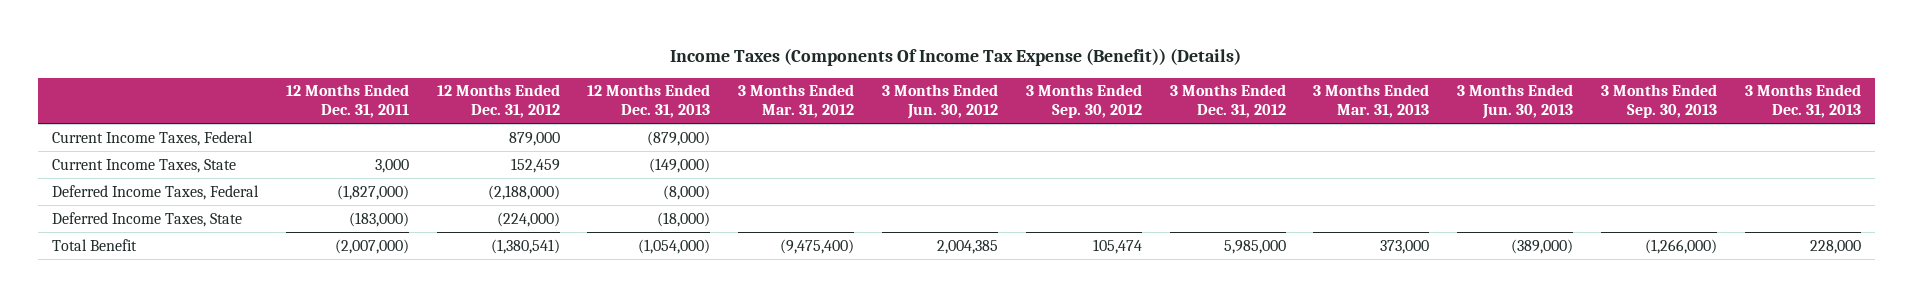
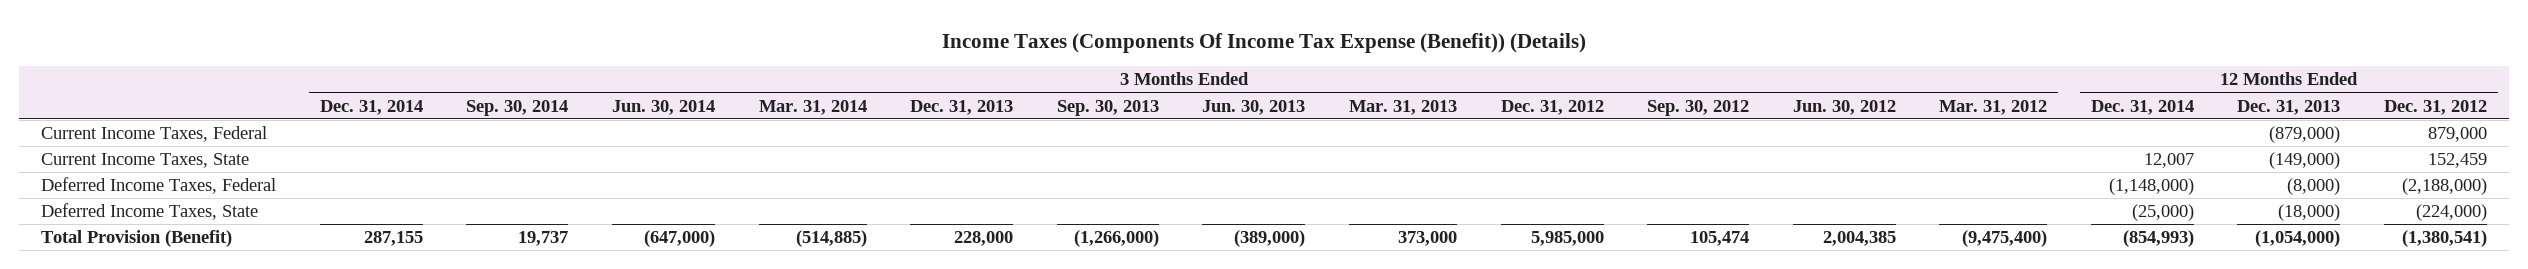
[285,84,409,119] 12 Months Ended Dec. 31, 2011 -> none
none -> [319,99,423,115] Dec. 31, 2014
none -> [466,99,569,116] Sep. 30, 2014
none -> [612,99,716,115] Jun. 30, 2014
none -> [758,99,867,115] Mar. 31, 2014
none -> [2090,99,2194,115] Dec. 31, 2014
[51,238,137,251] Total Benefit -> [41,230,233,248] Total Provision (Benefit)

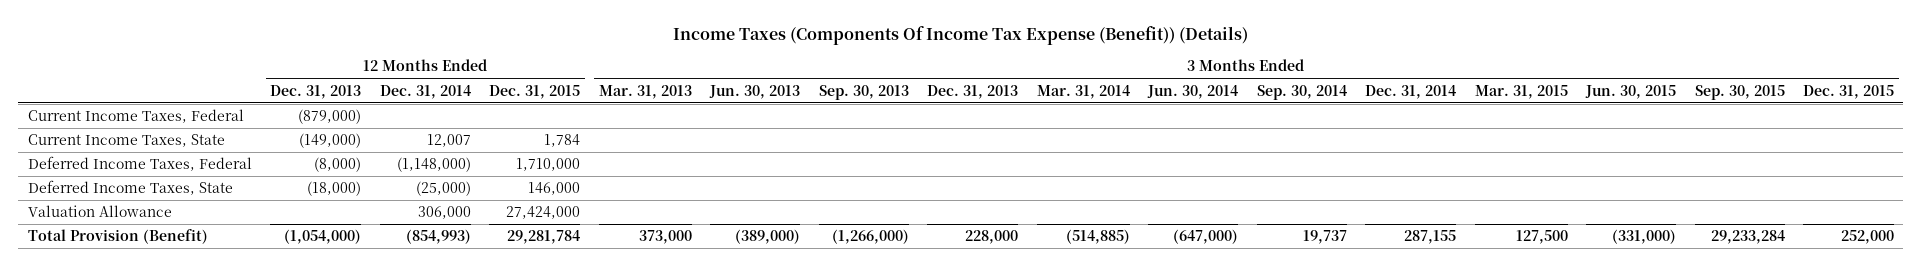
[1500,99,1604,115] Dec. 31, 2012 -> none
[1647,99,1750,116] Sep. 30, 2012 -> none
[1792,99,1896,115] Jun. 30, 2012 -> none
[1939,99,2048,115] Mar. 31, 2012 -> none
[2384,99,2488,115] Dec. 31, 2012 -> none
none -> [489,84,581,99] Dec. 31, 2015
none -> [1474,84,1568,99] Mar. 31, 2015
none -> [1585,84,1677,99] Jun. 30, 2015
none -> [1694,84,1785,100] Sep. 30, 2015
none -> [1803,84,1895,99] Dec. 31, 2015
none -> [27,205,172,218] Valuation Allowance

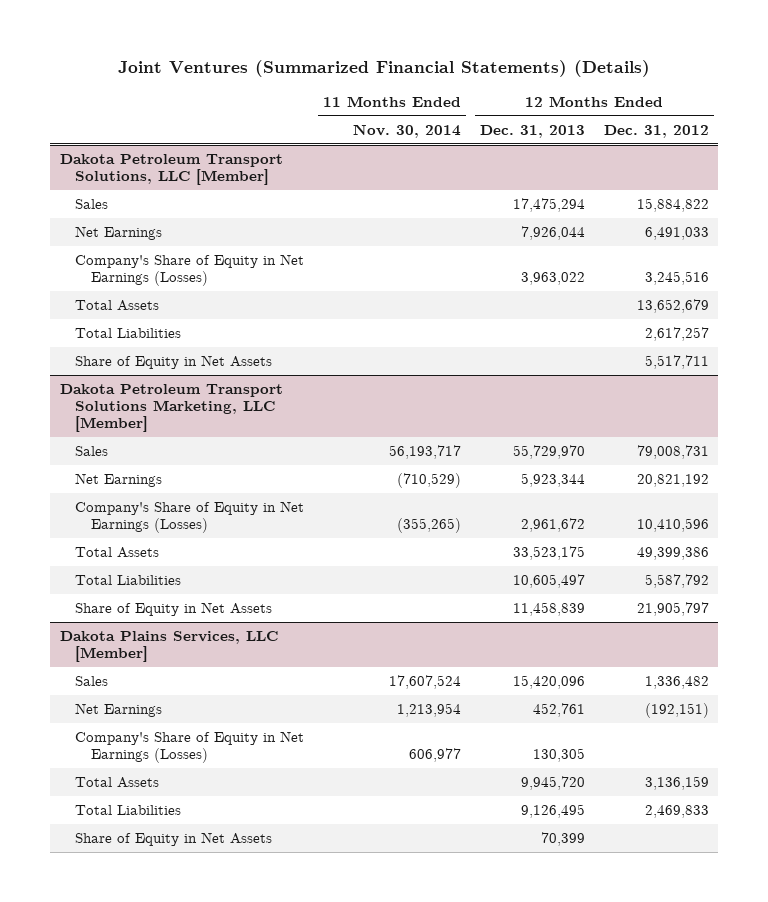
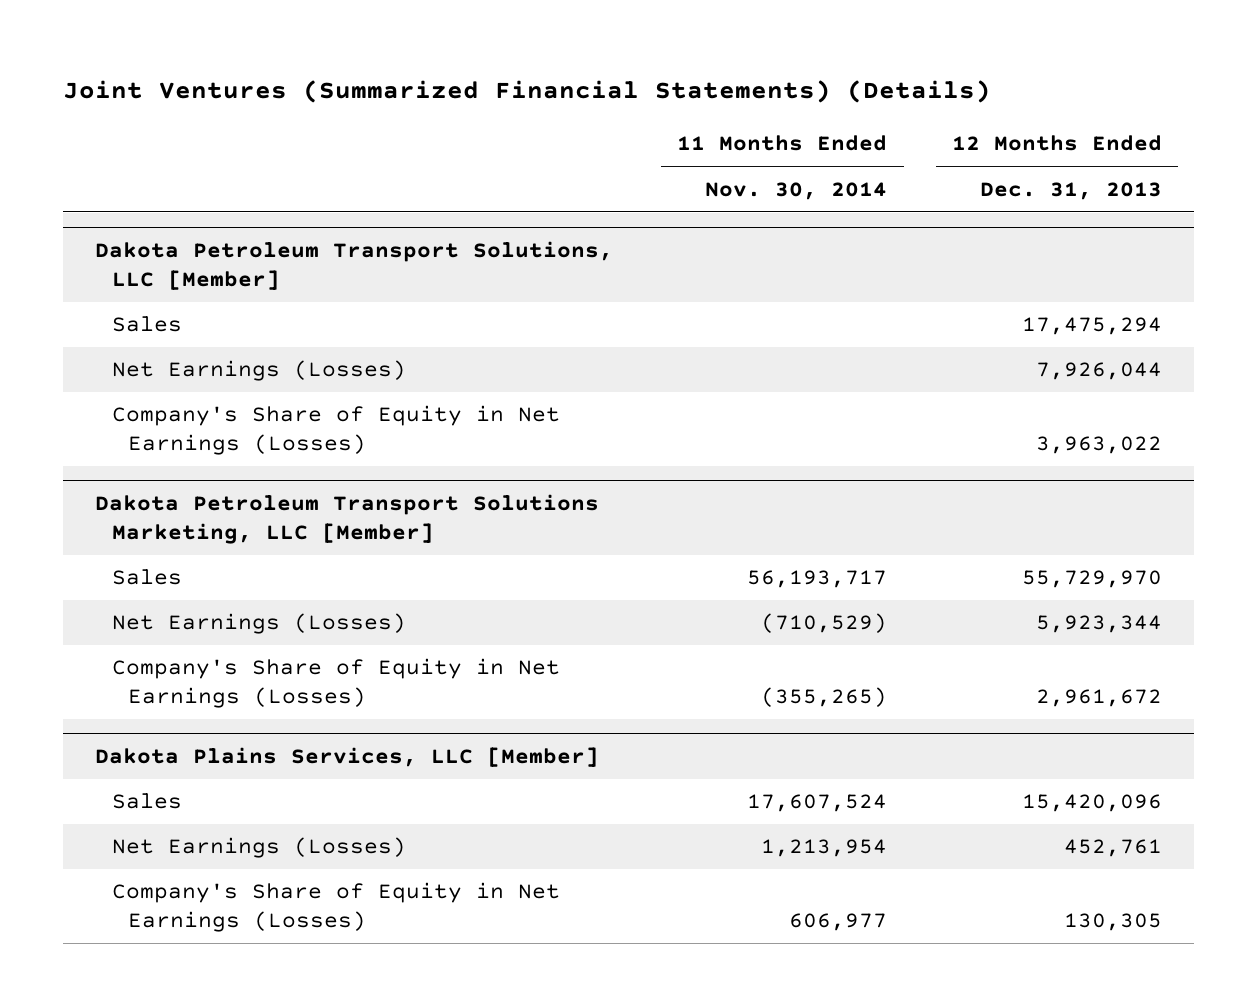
[603,124,709,138] Dec. 31, 2012 -> none
[75,226,163,241] Net Earnings -> [111,360,406,382] Net Earnings (Losses)
[75,300,160,312] Total Assets -> none
[75,328,182,339] Total Liabilities -> none
[75,355,273,370] Share of Equity in Net Assets -> none
[75,473,163,488] Net Earnings -> [111,613,406,635] Net Earnings (Losses)
[75,547,160,559] Total Assets -> none
[75,575,182,586] Total Liabilities -> none
[75,602,273,617] Share of Equity in Net Assets -> none
[75,703,163,718] Net Earnings -> [111,837,406,859] Net Earnings (Losses)
[75,777,160,789] Total Assets -> none
[75,805,182,816] Total Liabilities -> none
[75,832,273,847] Share of Equity in Net Assets -> none

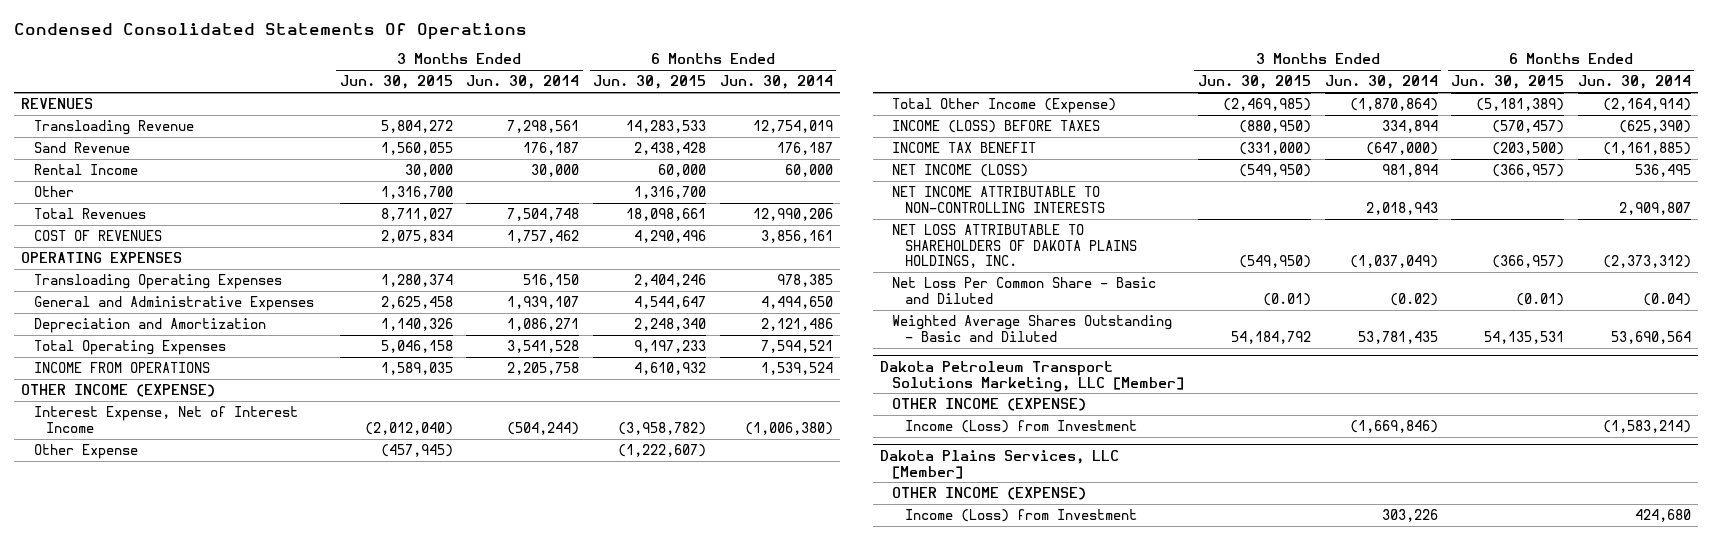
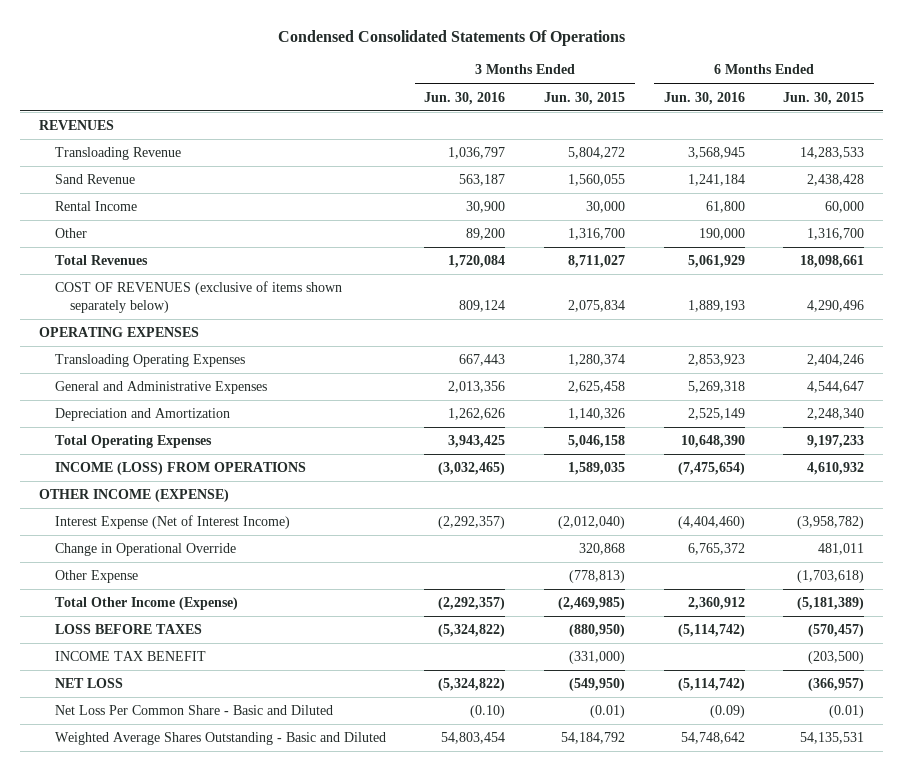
[466,75,580,90] Jun. 30, 2014 -> none
[719,75,833,90] Jun. 30, 2014 -> none
none -> [424,91,506,105] Jun. 30, 2016
none -> [663,91,745,105] Jun. 30, 2016
[33,229,162,241] COST OF REVENUES -> [54,281,342,313] COST OF REVENUES (exclusive of items shown separately below)
[33,361,210,373] INCOME FROM OPERATIONS -> [54,462,306,476] INCOME (LOSS) FROM OPERATIONS
[33,405,298,433] Interest Expense, Net of Interest Income -> [54,515,290,530] Interest Expense (Net of Interest Income)
none -> [54,543,236,557] Change in Operational Override
[380,443,453,457] (457,945) -> [568,570,625,584] (778,813)
[617,443,706,457] (1,222,607) -> [797,570,865,584] (1,703,618)
[892,119,1101,133] INCOME (LOSS) BEFORE TAXES -> [54,624,202,635] LOSS BEFORE TAXES
[892,163,1029,177] NET INCOME (LOSS) -> none
[892,185,1105,213] NET INCOME ATTRIBUTABLE TO NON-CONTROLLING INTERESTS -> none
[892,223,1137,269] NET LOSS ATTRIBUTABLE TO SHAREHOLDERS OF DAKOTA PLAINS HOLDINGS, INC. -> [54,678,123,689] NET LOSS
[879,360,1185,392] Dakota Petroleum Transport Solutions Marketing, LLC [Member] -> none
[892,397,1087,411] OTHER INCOME (EXPENSE) -> none
[904,419,1137,433] Income (Loss) from Investment -> none
[879,449,1119,479] Dakota Plains Services, LLC [Member] -> none
[892,486,1087,500] OTHER INCOME (EXPENSE) -> none
[904,508,1137,522] Income (Loss) from Investment -> none

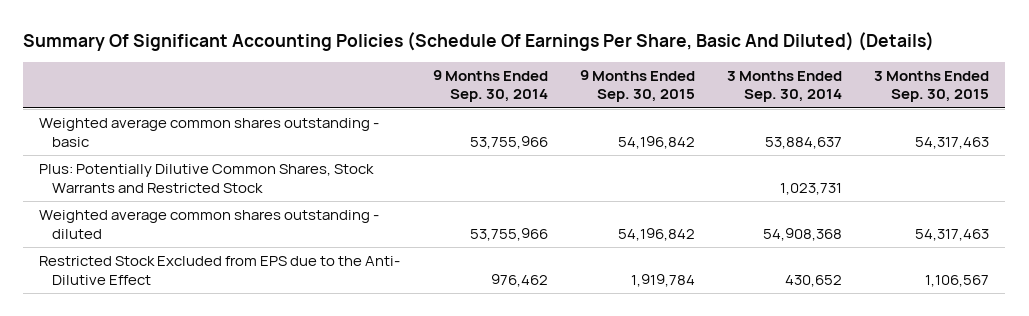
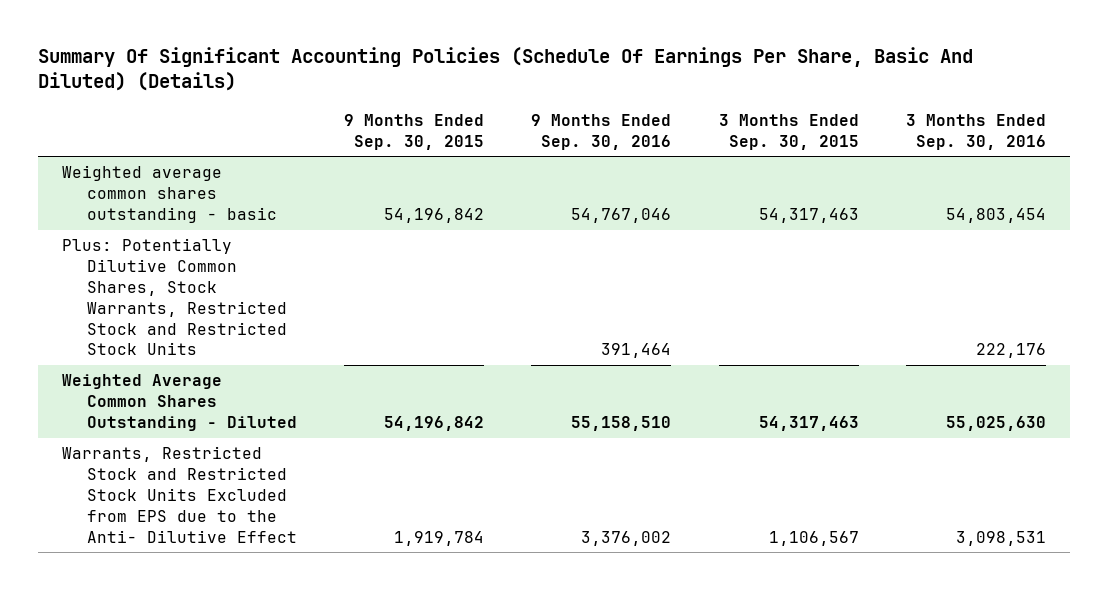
[432,70,548,103] 9 Months Ended Sep. 30, 2014 -> none
[726,71,842,103] 3 Months Ended Sep. 30, 2014 -> none
none -> [531,113,672,150] 9 Months Ended Sep. 30, 2016
none -> [905,113,1046,150] 3 Months Ended Sep. 30, 2016
[39,164,375,193] Plus: Potentially Dilutive Common Shares, Stock Warrants and Restricted Stock -> [61,238,287,356] Plus: Potentially Dilutive Common Shares, Stock Warrants, Restricted Stock and Restricted Stock Units
[39,210,380,239] Weighted average common shares outstanding - diluted -> [61,374,297,431] Weighted Average Common Shares Outstanding - Diluted
[39,256,401,285] Restricted Stock Excluded from EPS due to the Anti- Dilutive Effect -> [61,446,297,543] Warrants, Restricted Stock and Restricted Stock Units Excluded from EPS due to the Anti- Dilutive Effect

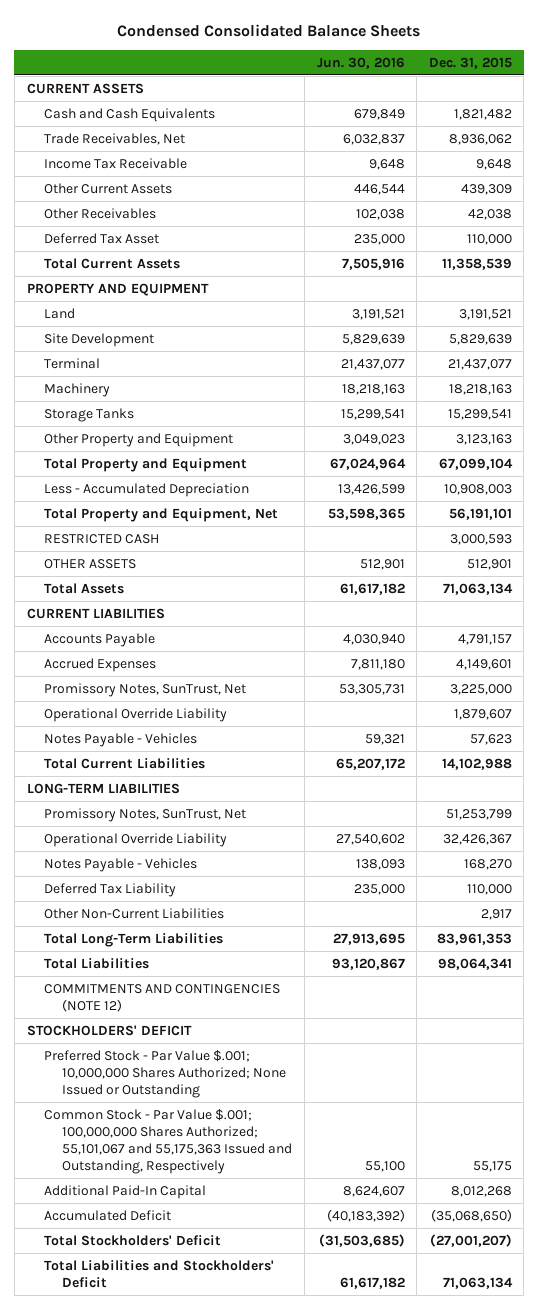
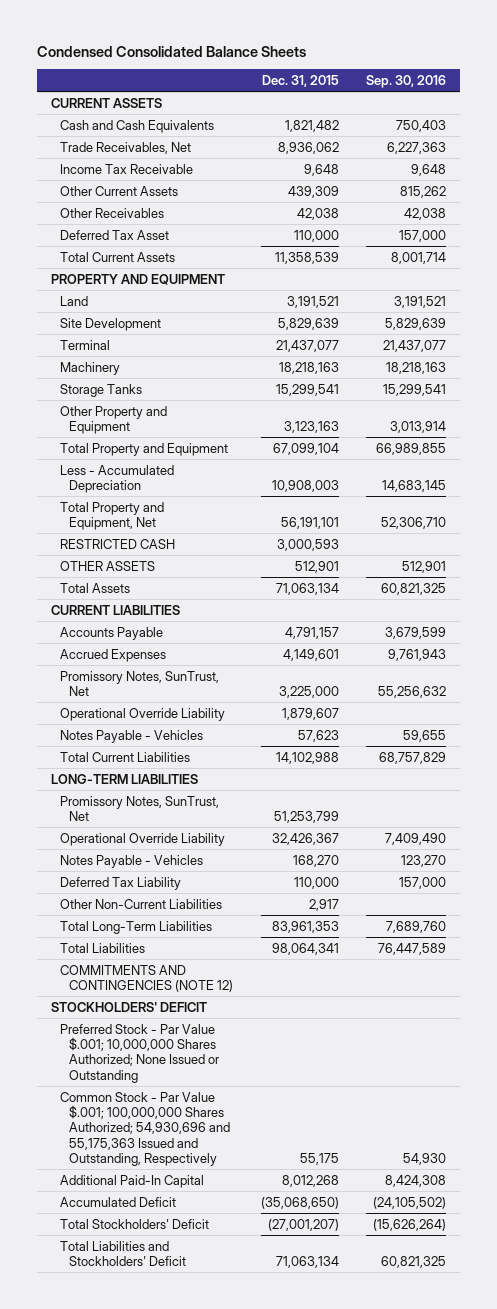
[316,56,405,69] Jun. 30, 2016 -> none
none -> [366,75,447,89] Sep. 30, 2016
[44,1108,293,1175] Common Stock - Par Value $.001; 100,000,000 Shares Authorized; 55,101,067 and 55,175,363 Issued and Outstanding, Respectively -> [59,1091,231,1167] Common Stock - Par Value $.001; 100,000,000 Shares Authorized; 54,930,696 and 55,175,363 Issued and Outstanding, Respectively

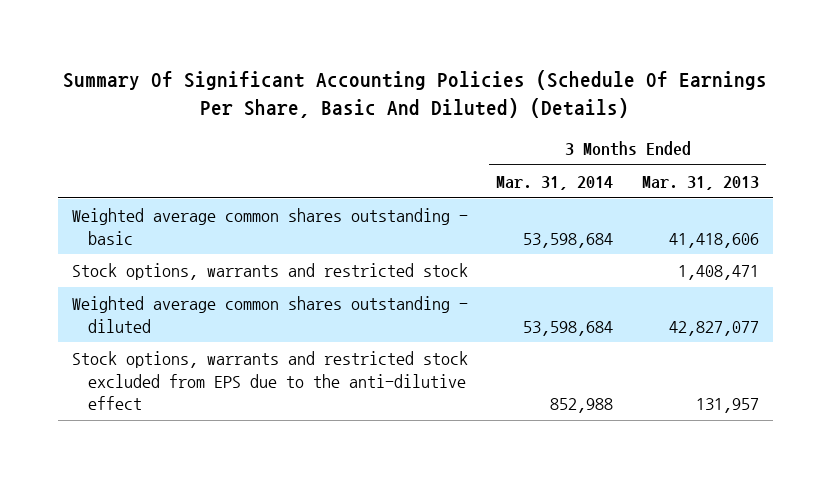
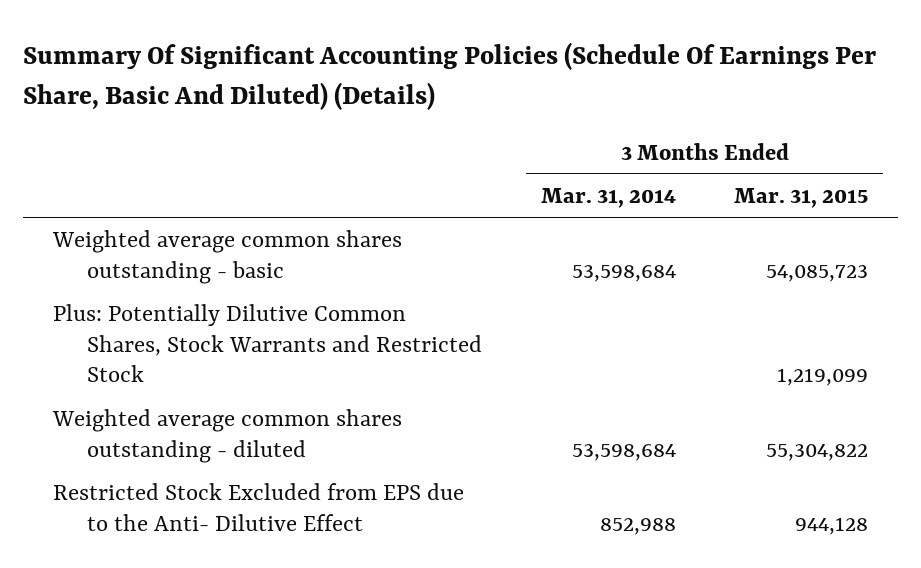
[641,176,759,191] Mar. 31, 2013 -> none
none -> [734,187,869,208] Mar. 31, 2015
[71,263,468,281] Stock options, warrants and restricted stock -> [52,304,483,383] Plus: Potentially Dilutive Common Shares, Stock Warrants and Restricted Stock
[71,351,468,410] Stock options, warrants and restricted stock excluded from EPS due to the anti-dilutive effect -> [52,483,464,531] Restricted Stock Excluded from EPS due to the Anti- Dilutive Effect

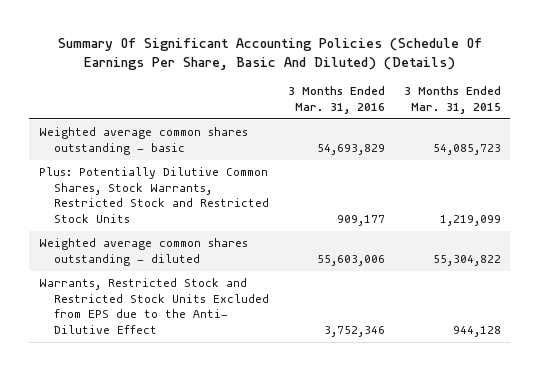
[540,187,676,208] Mar. 31, 2014 -> none
none -> [288,86,386,114] 3 Months Ended Mar. 31, 2016
[52,304,483,383] Plus: Potentially Dilutive Common Shares, Stock Warrants and Restricted Stock -> [38,167,270,224] Plus: Potentially Dilutive Common Shares, Stock Warrants, Restricted Stock and Restricted Stock Units
[52,483,464,531] Restricted Stock Excluded from EPS due to the Anti- Dilutive Effect -> [38,278,270,335] Warrants, Restricted Stock and Restricted Stock Units Excluded from EPS due to the Anti- Dilutive Effect

